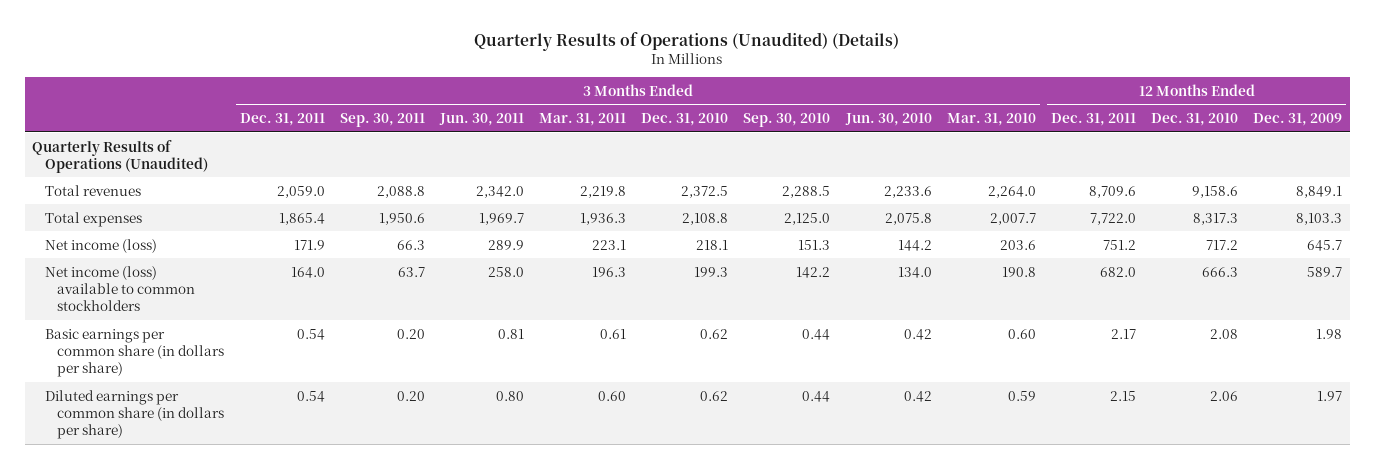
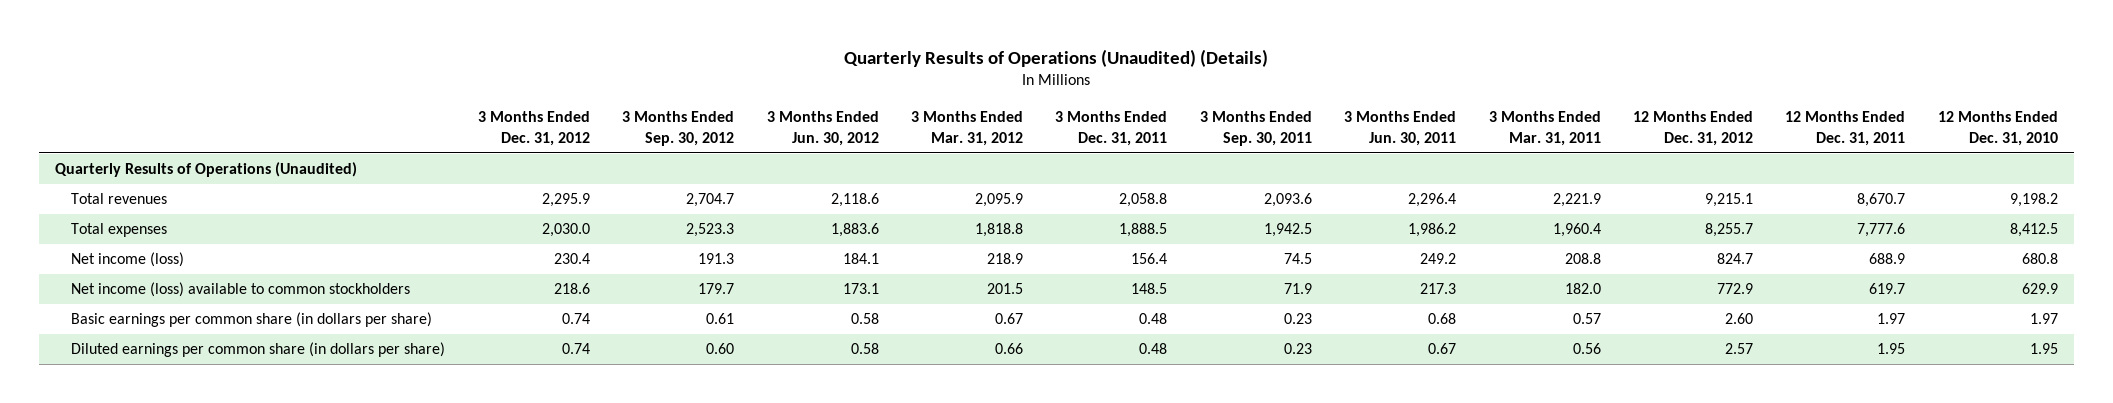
[641,112,729,126] Dec. 31, 2010 -> none
[743,112,831,127] Sep. 30, 2010 -> none
[844,112,932,126] Jun. 30, 2010 -> none
[946,112,1036,126] Mar. 31, 2010 -> none
[1253,112,1343,126] Dec. 31, 2009 -> none
none -> [477,110,590,146] 3 Months Ended Dec. 31, 2012
none -> [622,110,735,146] 3 Months Ended Sep. 30, 2012
none -> [766,110,879,146] 3 Months Ended Jun. 30, 2012
none -> [910,110,1023,146] 3 Months Ended Mar. 31, 2012
none -> [1633,110,1754,146] 12 Months Ended Dec. 31, 2012
[276,185,325,198] 2,059.0 -> [1119,193,1168,208] 2,058.8
[376,185,425,198] 2,088.8 -> [1263,193,1312,208] 2,093.6
[475,185,524,198] 2,342.0 -> [1408,193,1457,208] 2,296.4
[580,185,627,198] 2,219.8 -> [1552,193,1601,208] 2,221.9
[1088,185,1136,198] 8,709.6 -> [1857,193,1906,208] 8,670.7
[1192,185,1239,198] 9,158.6 -> [2009,193,2058,208] 9,198.2
[278,212,325,225] 1,865.4 -> [1119,223,1168,238] 1,888.5
[378,212,425,225] 1,950.6 -> [1263,223,1312,238] 1,942.5
[478,212,524,225] 1,969.7 -> [1408,223,1457,238] 1,986.2
[580,212,627,225] 1,936.3 -> [1552,223,1601,238] 1,960.4
[1089,212,1136,225] 7,722.0 -> [1857,223,1906,238] 7,777.6
[1193,212,1239,225] 8,317.3 -> [2009,223,2058,238] 8,412.5
[293,239,325,250] 171.9 -> [1131,253,1168,265] 156.4
[396,239,425,250] 66.3 -> [1283,253,1312,265] 74.5
[487,239,524,250] 289.9 -> [1420,253,1457,265] 249.2
[592,239,627,250] 223.1 -> [1564,253,1601,265] 208.8
[1102,239,1136,250] 751.2 -> [1869,253,1906,265] 688.9
[1206,239,1239,250] 717.2 -> [2021,253,2058,265] 680.8
[290,266,325,278] 164.0 -> [1131,283,1168,295] 148.5
[397,266,425,277] 63.7 -> [1283,283,1312,295] 71.9
[487,266,524,277] 258.0 -> [1420,283,1457,295] 217.3
[592,266,627,277] 196.3 -> [1564,283,1601,295] 182.0
[1099,266,1136,277] 682.0 -> [1869,283,1906,295] 619.7
[1202,266,1239,277] 666.3 -> [2021,283,2058,295] 629.9
[296,328,325,340] 0.54 -> [1139,313,1168,325] 0.48
[396,328,425,339] 0.20 -> [1283,313,1312,325] 0.23
[497,328,524,339] 0.81 -> [1428,313,1457,325] 0.68
[600,328,627,339] 0.61 -> [1572,313,1601,325] 0.57
[1110,328,1136,339] 2.17 -> [1877,313,1906,325] 1.97
[1210,328,1239,339] 2.08 -> [2029,313,2058,325] 1.97
[296,390,325,402] 0.54 -> [1139,343,1168,355] 0.48
[396,390,425,401] 0.20 -> [1283,343,1312,355] 0.23
[495,390,524,401] 0.80 -> [1428,343,1457,355] 0.67
[598,390,627,401] 0.60 -> [1572,343,1601,355] 0.56
[1109,390,1136,401] 2.15 -> [1877,343,1906,355] 1.95
[1210,390,1239,401] 2.06 -> [2029,343,2058,355] 1.95

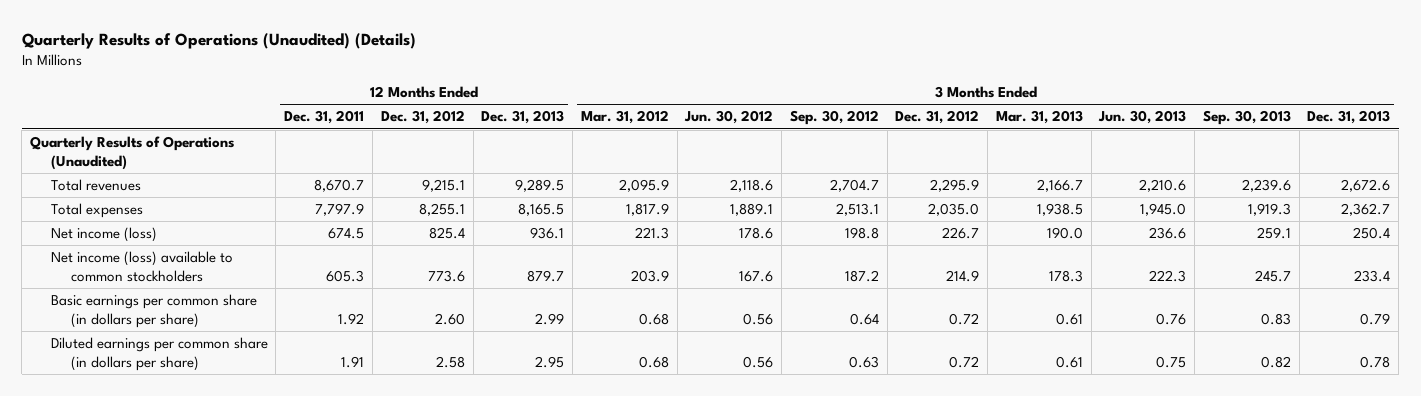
[1055,110,1168,146] 3 Months Ended Dec. 31, 2011 -> none
[1199,110,1312,146] 3 Months Ended Sep. 30, 2011 -> none
[1344,110,1457,146] 3 Months Ended Jun. 30, 2011 -> none
[1488,110,1601,146] 3 Months Ended Mar. 31, 2011 -> none
[1937,110,2058,146] 12 Months Ended Dec. 31, 2010 -> none
none -> [481,110,565,125] Dec. 31, 2013
none -> [995,110,1083,125] Mar. 31, 2013
none -> [1098,110,1187,125] Jun. 30, 2013
none -> [1202,110,1291,126] Sep. 30, 2013
none -> [1307,110,1391,125] Dec. 31, 2013
[541,223,590,238] 2,030.0 -> [928,203,980,217] 2,035.0
[686,223,735,238] 2,523.3 -> [835,203,879,217] 2,513.1
[830,223,879,238] 1,883.6 -> [730,203,774,217] 1,889.1
[974,223,1023,238] 1,818.8 -> [625,203,669,217] 1,817.9
[1705,223,1754,238] 8,255.7 -> [418,203,465,217] 8,255.1
[1857,223,1906,238] 7,777.6 -> [315,203,365,217] 7,797.9
[553,253,590,265] 230.4 -> [942,227,980,240] 226.7
[698,253,735,265] 191.3 -> [844,227,879,240] 198.8
[842,253,879,265] 184.1 -> [739,227,774,240] 178.6
[986,253,1023,265] 218.9 -> [634,227,669,240] 221.3
[1717,253,1754,265] 824.7 -> [428,227,465,240] 825.4
[1869,253,1906,265] 688.9 -> [328,228,365,240] 674.5
[553,283,590,295] 218.6 -> [946,269,980,282] 214.9
[698,283,735,295] 179.7 -> [844,269,879,282] 187.2
[842,283,879,295] 173.1 -> [739,270,774,282] 167.6
[986,283,1023,295] 201.5 -> [630,269,669,282] 203.9
[1717,283,1754,295] 772.9 -> [427,269,465,282] 773.6
[1869,283,1906,295] 619.7 -> [326,269,365,282] 605.3
[561,313,590,325] 0.74 -> [949,312,980,325] 0.72
[706,313,735,325] 0.61 -> [849,312,879,325] 0.64
[850,313,879,325] 0.58 -> [743,312,774,325] 0.56
[994,313,1023,325] 0.67 -> [638,312,669,325] 0.68
[1877,313,1906,325] 1.97 -> [338,312,365,325] 1.92
[561,343,590,355] 0.74 -> [949,355,980,368] 0.72
[706,343,735,355] 0.60 -> [848,355,879,368] 0.63
[850,343,879,355] 0.58 -> [743,355,774,368] 0.56
[994,343,1023,355] 0.66 -> [638,355,669,368] 0.68
[1725,343,1754,355] 2.57 -> [435,355,465,368] 2.58
[1877,343,1906,355] 1.95 -> [341,355,365,368] 1.91

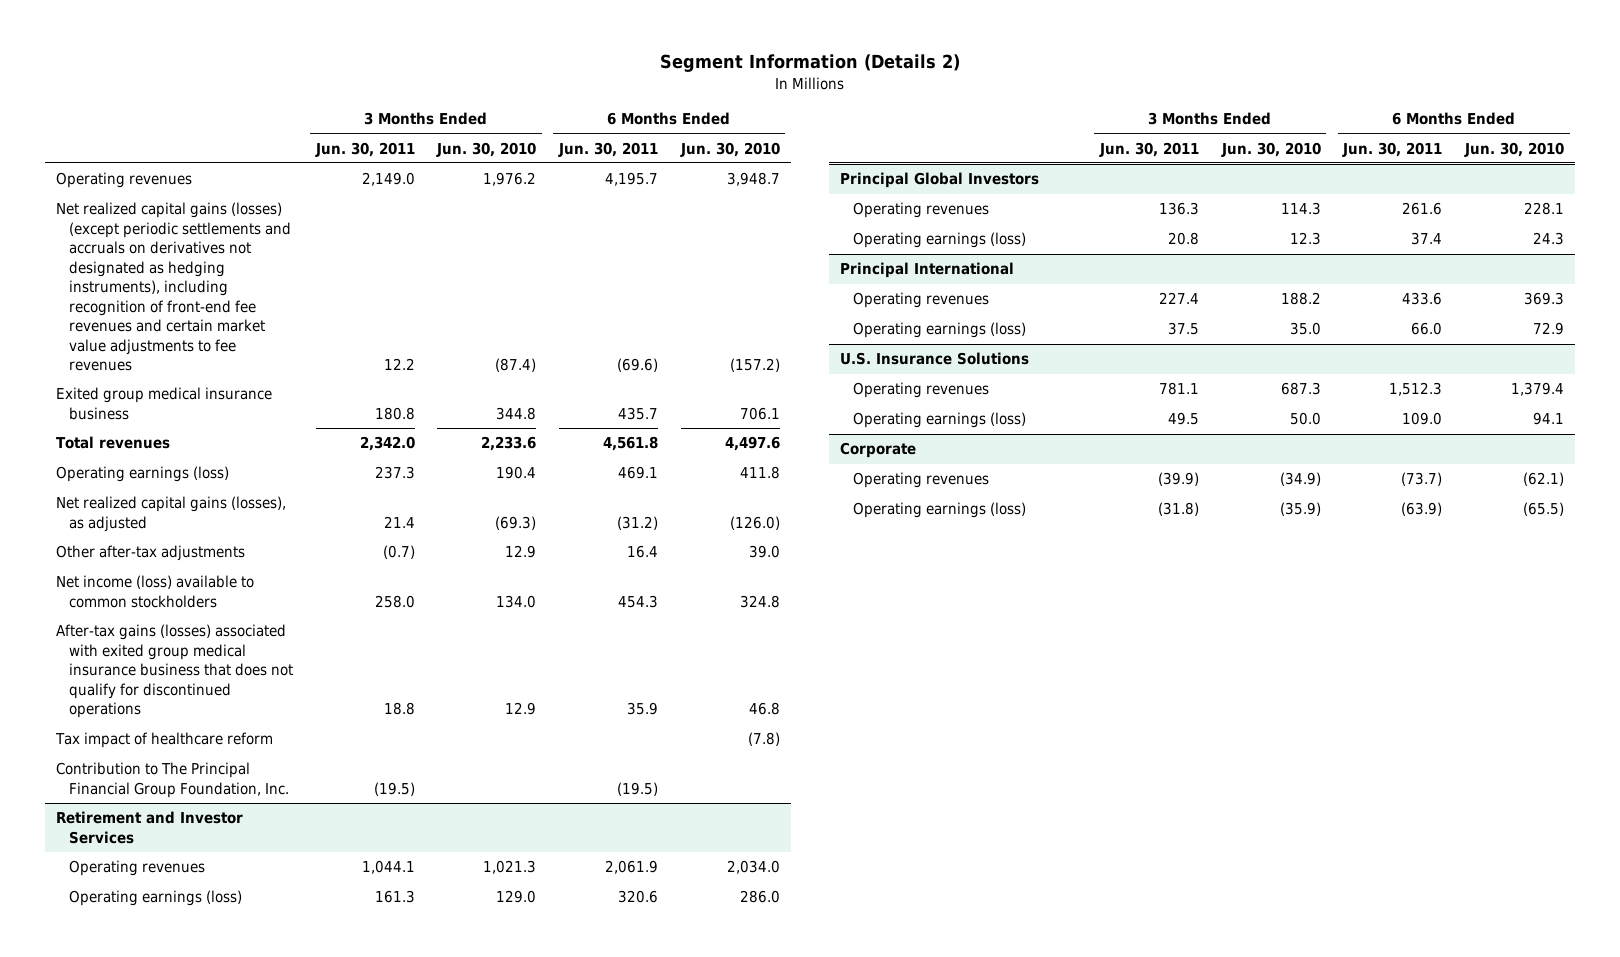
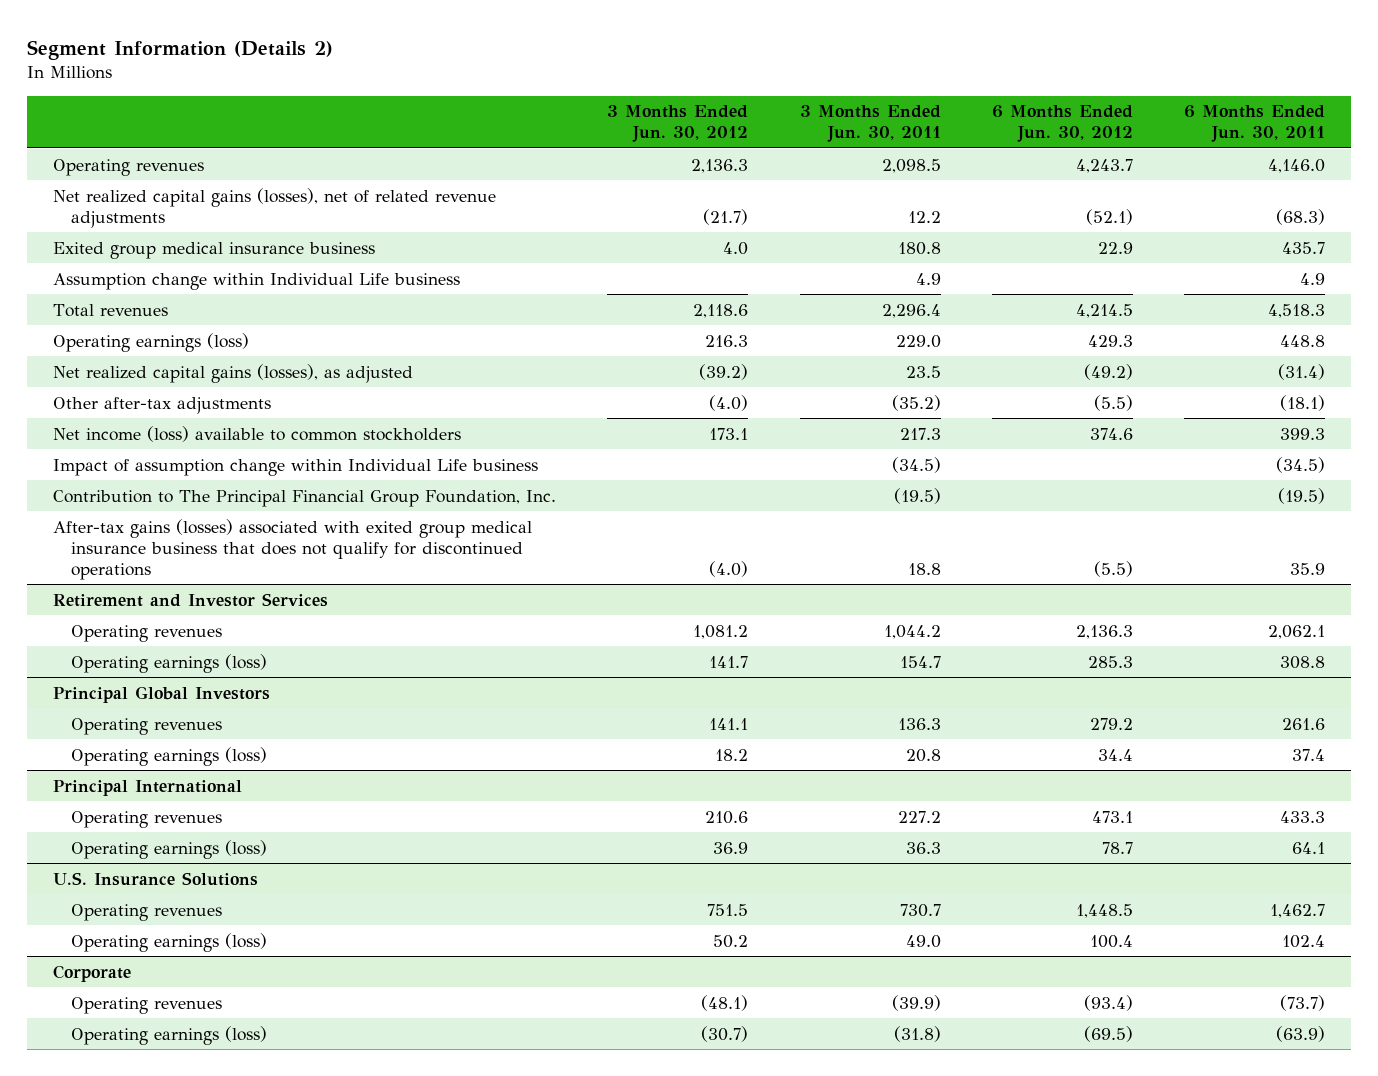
[436,141,537,157] Jun. 30, 2010 -> none
[679,141,780,157] Jun. 30, 2010 -> none
none -> [607,105,749,143] 3 Months Ended Jun. 30, 2012
none -> [991,105,1133,143] 6 Months Ended Jun. 30, 2012
[361,172,415,187] 2,149.0 -> [881,158,941,173] 2,098.5
[604,172,658,187] 4,195.7 -> [1267,158,1325,173] 4,146.0
[56,202,291,372] Net realized capital gains (losses) (except periodic settlements and accruals on derivatives not designated as hedging instruments), including recognition of front-end fee revenues and certain market value adjustments to fee revenues -> [53,187,497,228] Net realized capital gains (losses), net of related revenue adjustments
[616,358,658,373] (69.6) -> [1275,208,1325,225] (68.3)
[55,732,274,749] Tax impact of healthcare reform -> none
none -> [53,272,461,290] Assumption change within Individual Life business
[359,436,415,452] 2,342.0 -> [881,303,941,318] 2,296.4
[602,436,658,452] 4,561.8 -> [1267,303,1325,318] 4,518.3
[374,466,415,480] 237.3 -> [895,334,941,348] 229.0
[617,466,658,480] 469.1 -> [1279,334,1325,347] 448.8
[383,515,415,528] 21.4 -> [905,365,941,378] 23.5
[616,515,658,530] (31.2) -> [1277,363,1325,380] (31.4)
[382,545,415,560] (0.7) -> [891,394,941,411] (35.2)
[626,545,658,559] 16.4 -> [1279,394,1325,411] (18.1)
[374,594,415,608] 258.0 -> [899,427,941,440] 217.3
[617,594,658,608] 454.3 -> [1279,427,1325,440] 399.3
none -> [53,458,539,476] Impact of assumption change within Individual Life business
[56,624,293,719] After-tax gains (losses) associated with exited group medical insurance business that does not qualify for discontinued operations -> [53,518,533,580] After-tax gains (losses) associated with exited group medical insurance business that does not qualify for discontinued operations
[361,860,415,875] 1,044.1 -> [883,624,941,639] 1,044.2
[604,860,658,875] 2,061.9 -> [1267,624,1325,639] 2,062.1
[374,890,415,904] 161.3 -> [899,655,941,668] 154.7
[617,890,658,904] 320.6 -> [1279,655,1325,669] 308.8
[1158,292,1199,305] 227.4 -> [897,810,941,823] 227.2
[1402,292,1443,306] 433.6 -> [1279,810,1325,823] 433.3
[1167,322,1199,336] 37.5 -> [905,841,941,854] 36.3
[1411,322,1443,336] 66.0 -> [1291,841,1325,854] 64.1
[1158,382,1199,396] 781.1 -> [899,903,941,917] 730.7
[1389,382,1443,397] 1,512.3 -> [1269,903,1325,918] 1,462.7
[1167,412,1199,426] 49.5 -> [905,934,941,948] 49.0
[1402,412,1443,426] 109.0 -> [1281,934,1325,948] 102.4

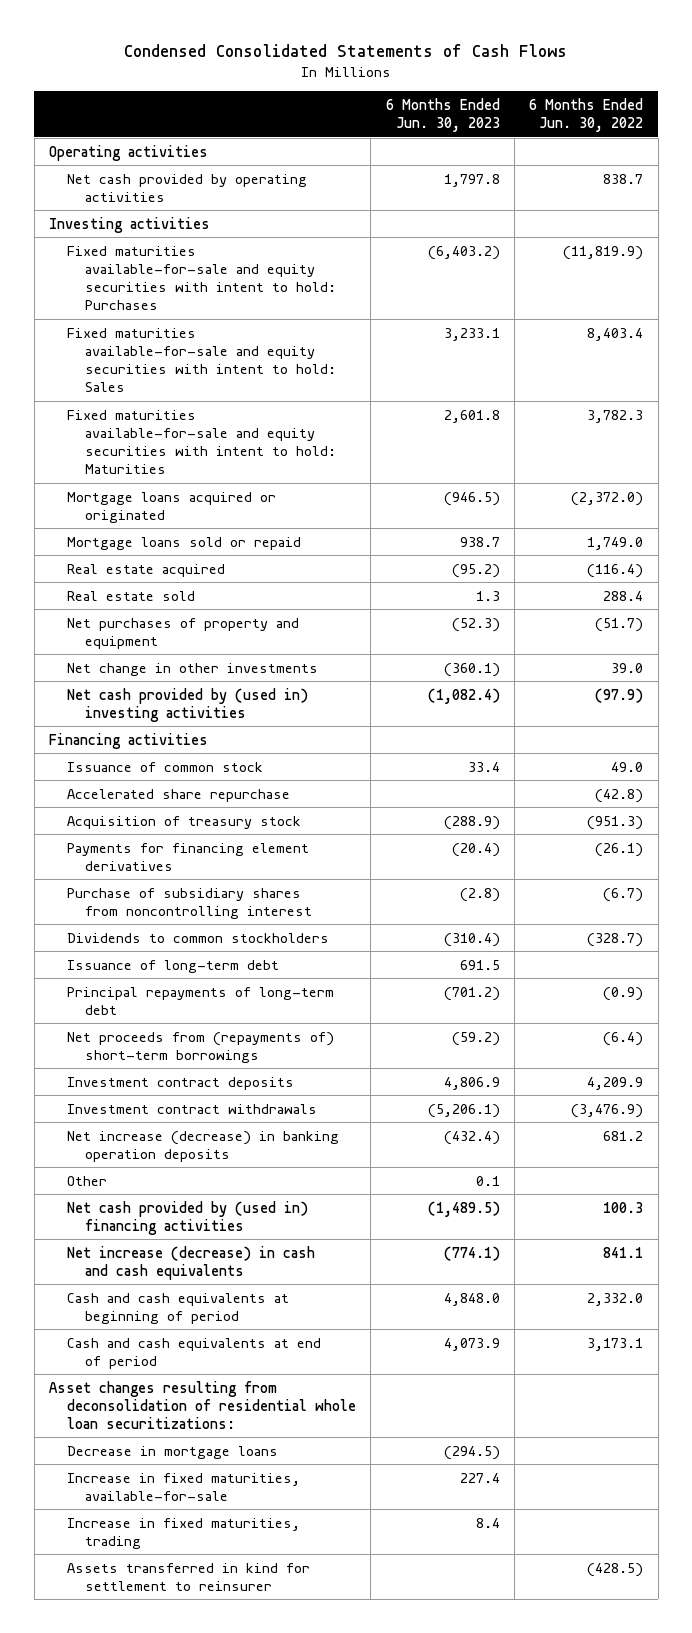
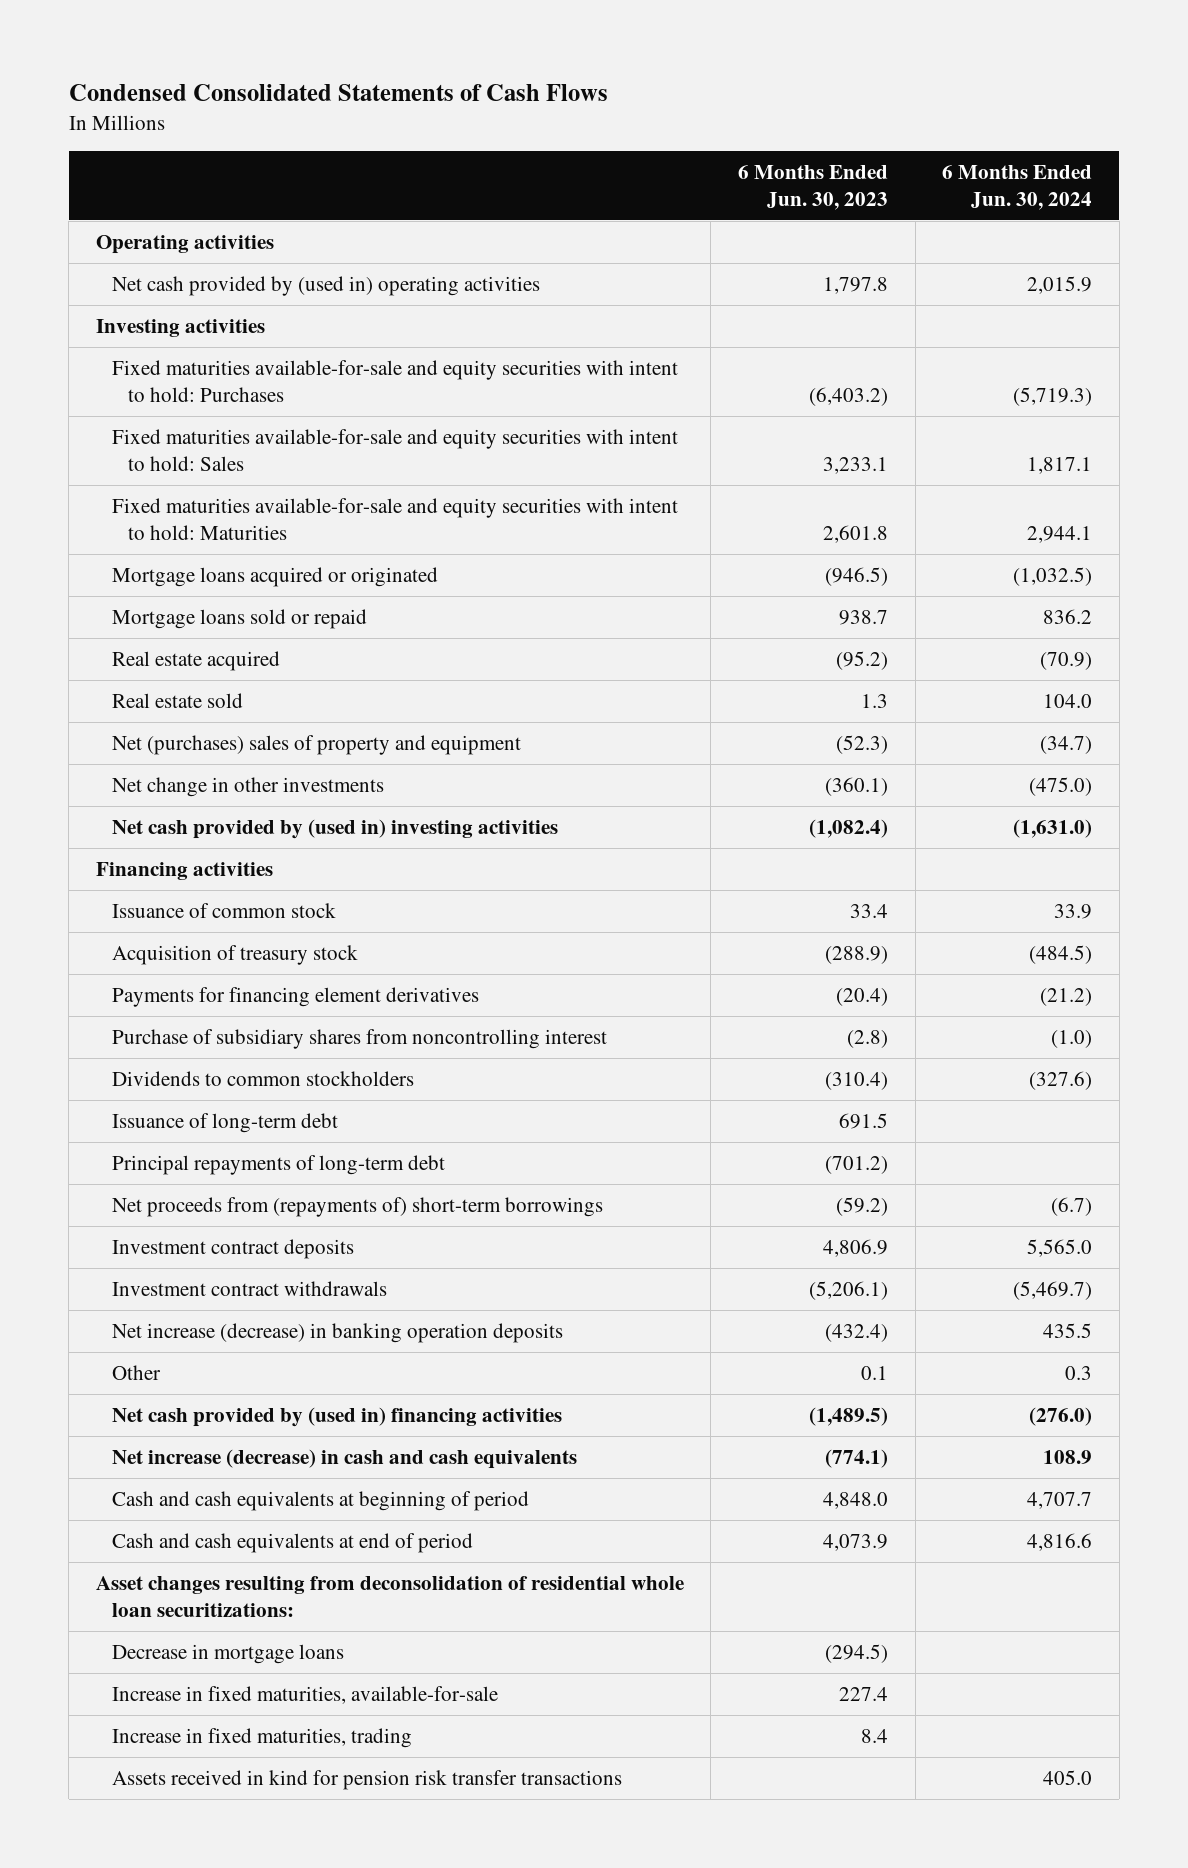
[529,98,644,133] 6 Months Ended Jun. 30, 2022 -> none
none -> [942,164,1093,210] 6 Months Ended Jun. 30, 2024
[66,173,307,202] Net cash provided by operating activities -> [112,275,541,296] Net cash provided by (used in) operating activities
[66,617,299,649] Net purchases of property and equipment -> [112,734,522,755] Net (purchases) sales of property and equipment
[66,788,290,802] Accelerated share repurchase -> none
[66,1562,310,1591] Assets transferred in kind for settlement to reinsurer -> none
none -> [112,1769,623,1790] Assets received in kind for pension risk transfer transactions

